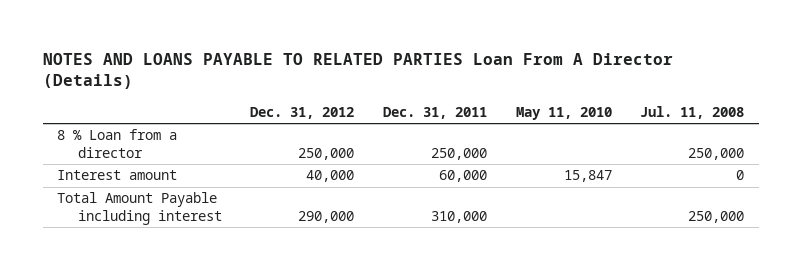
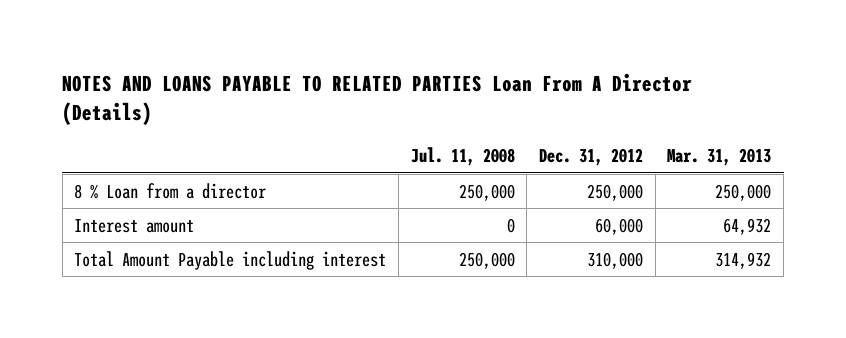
[383,106,488,119] Dec. 31, 2011 -> none
[515,106,612,120] May 11, 2010 -> none
none -> [667,148,772,167] Mar. 31, 2013
[306,170,355,183] 40,000 -> [595,217,644,235] 60,000
[298,210,355,223] 290,000 -> [587,251,644,269] 310,000

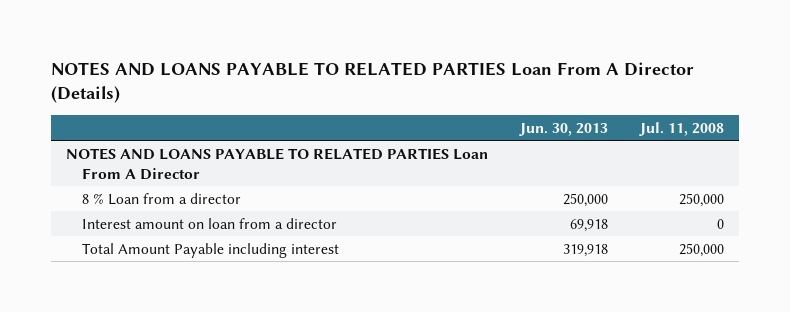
[539,148,644,167] Dec. 31, 2012 -> none
[667,148,772,167] Mar. 31, 2013 -> none
none -> [518,122,608,136] Jun. 30, 2013
none -> [66,147,489,180] NOTES AND LOANS PAYABLE TO RELATED PARTIES Loan From A Director
[74,218,195,233] Interest amount -> none
none -> [82,217,338,229] Interest amount on loan from a director

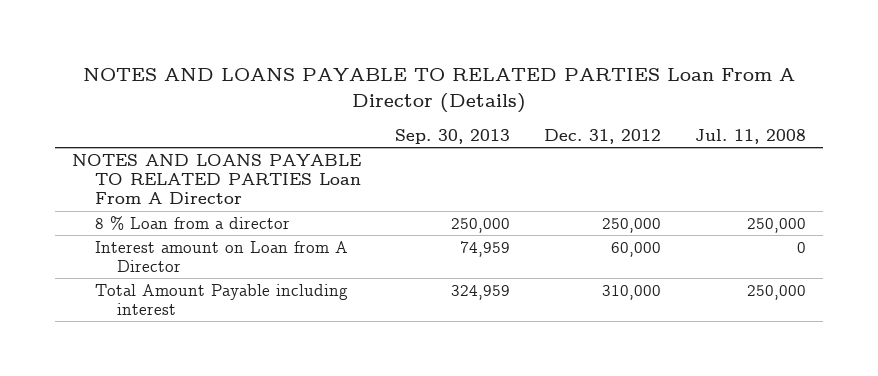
[518,122,608,136] Jun. 30, 2013 -> none
none -> [394,128,510,144] Sep. 30, 2013
none -> [543,128,661,144] Dec. 31, 2012
[82,217,338,229] Interest amount on loan from a director -> [94,240,348,272] Interest amount on Loan from A Director

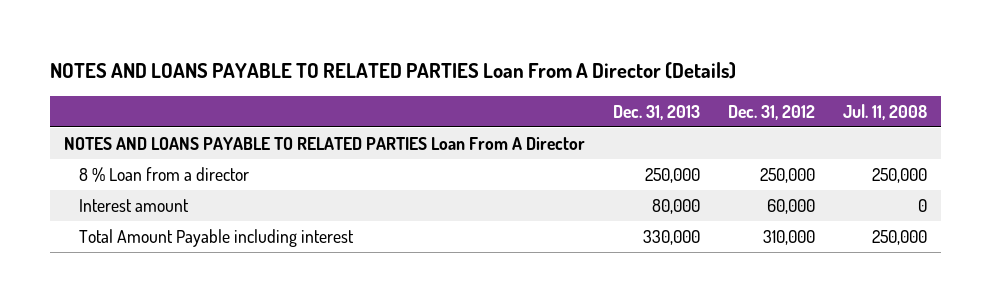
[394,128,510,144] Sep. 30, 2013 -> none
none -> [613,104,701,120] Dec. 31, 2013
[94,240,348,272] Interest amount on Loan from A Director -> none
none -> [78,199,189,213] Interest amount

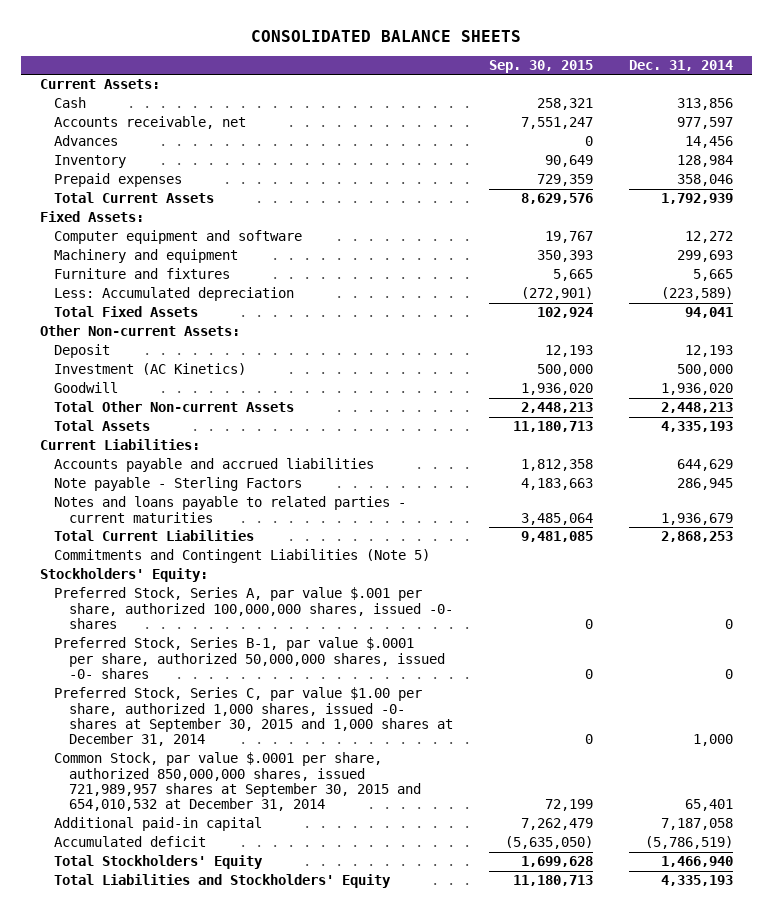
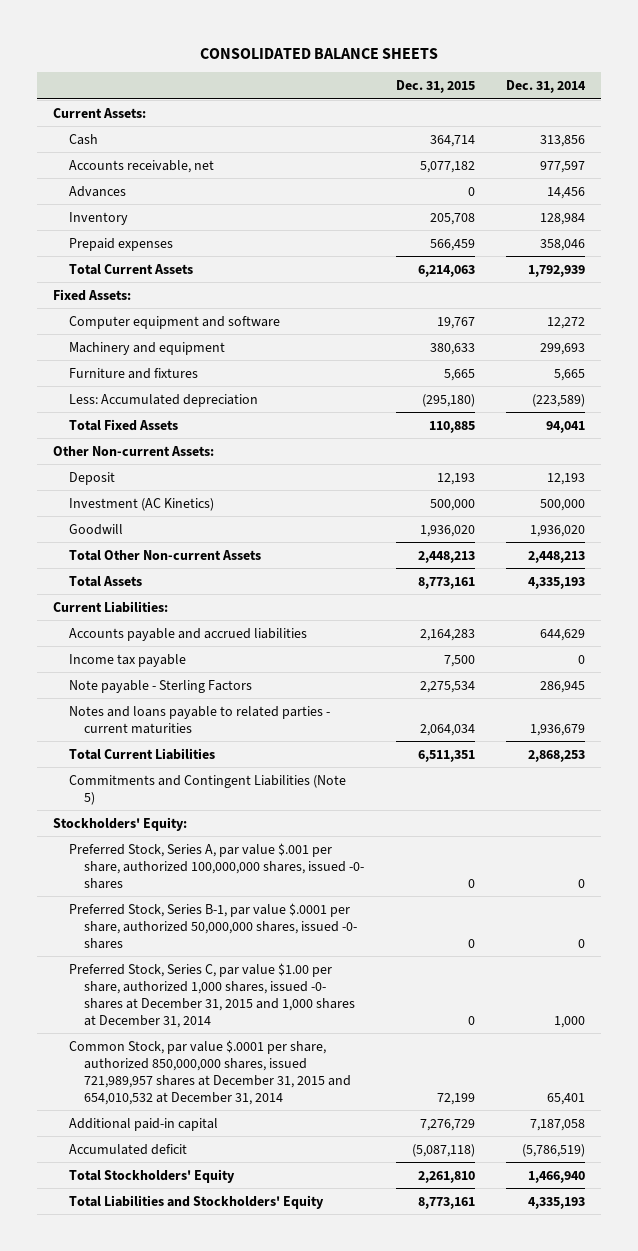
[489,59,594,73] Sep. 30, 2015 -> none
none -> [395,80,475,94] Dec. 31, 2015
none -> [68,653,186,667] Income tax payable
[54,687,453,747] Preferred Stock, Series C, par value $1.00 per share, authorized 1,000 shares, issued -0- shares at September 30, 2015 and 1,000 shares at December 31, 2014 -> [68,962,356,1028] Preferred Stock, Series C, par value $1.00 per share, authorized 1,000 shares, issued -0- shares at December 31, 2015 and 1,000 shares at December 31, 2014
[54,752,421,812] Common Stock, par value $.0001 per share, authorized 850,000,000 shares, issued 721,989,957 shares at September 30, 2015 and 654,010,532 at December 31, 2014 -> [68,1039,352,1105] Common Stock, par value $.0001 per share, authorized 850,000,000 shares, issued 721,989,957 shares at December 31, 2015 and 654,010,532 at December 31, 2014

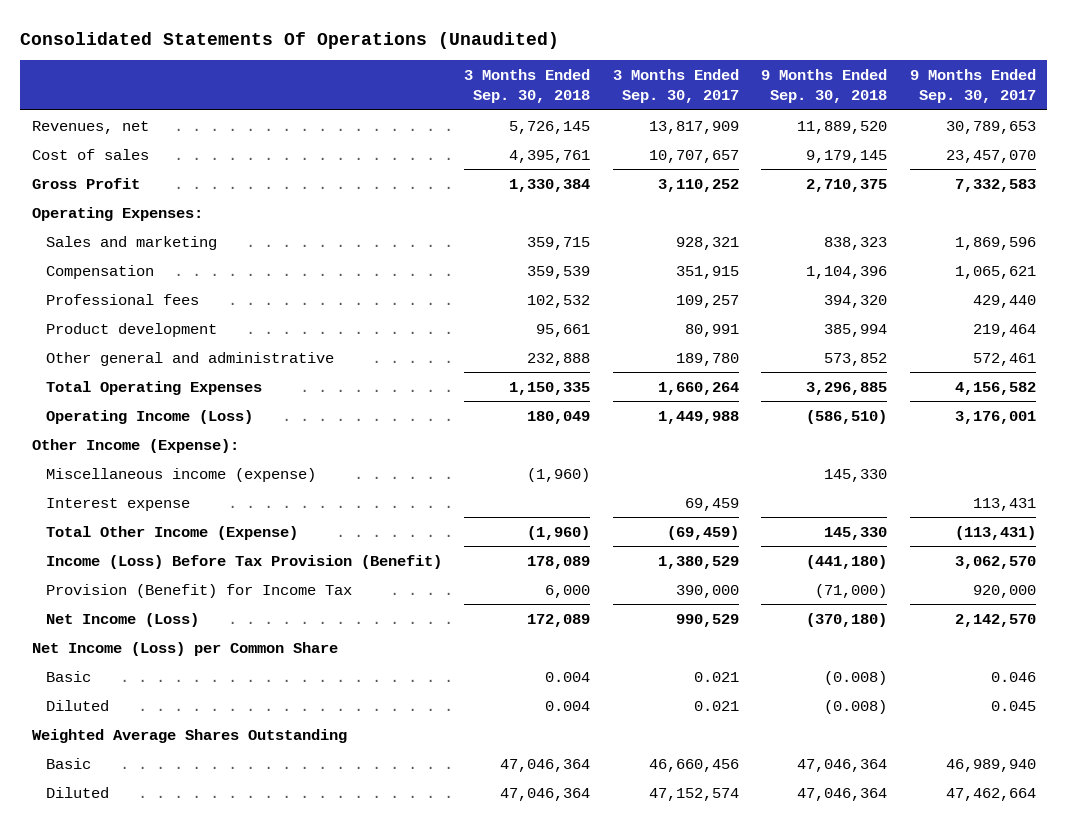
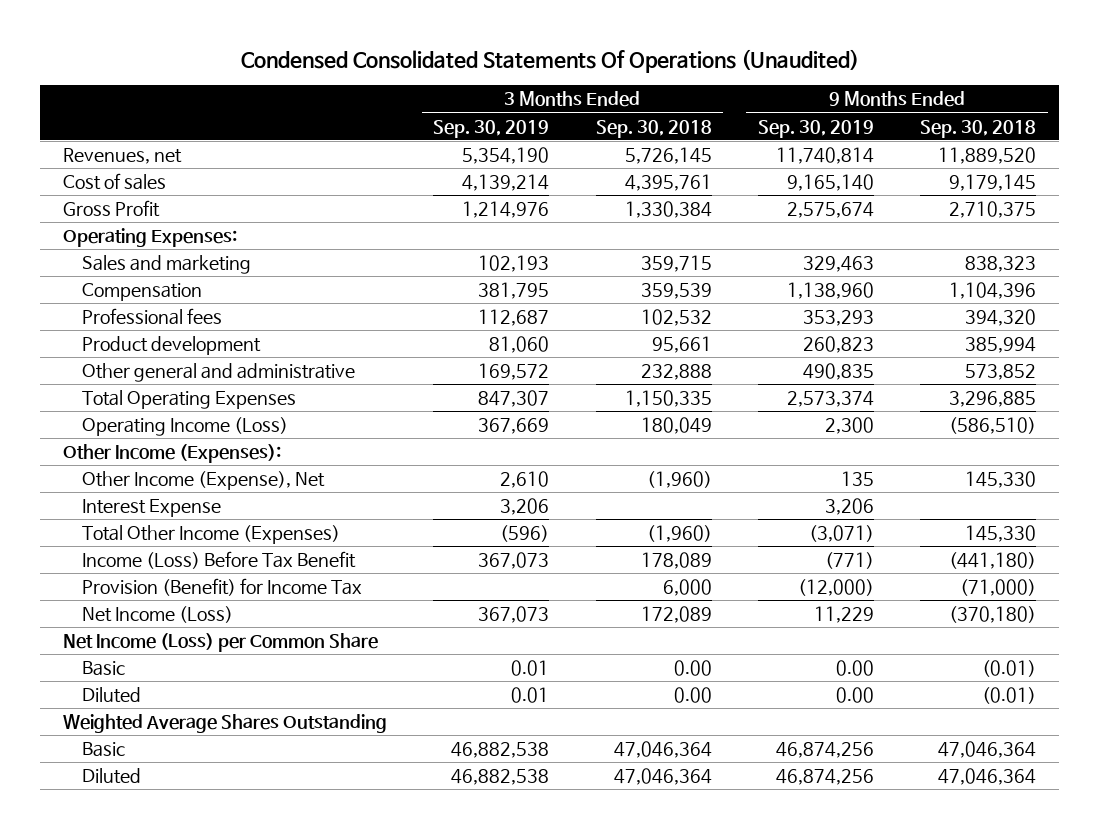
[20,31,560,49] Consolidated Statements Of Operations (Unaudited) -> [240,49,859,74] Condensed Consolidated Statements Of Operations (Unaudited)
[612,69,739,104] 3 Months Ended Sep. 30, 2017 -> none
[910,69,1037,104] 9 Months Ended Sep. 30, 2017 -> none
none -> [433,119,550,138] Sep. 30, 2019
none -> [757,119,874,138] Sep. 30, 2019
[31,438,239,453] Other Income (Expense): -> [62,444,281,464] Other Income (Expenses):
[45,467,316,482] Miscellaneous income (expense) -> [81,471,325,491] Other Income (Expense), Net
[45,497,190,511] Interest expense -> [81,499,221,518] Interest Expense
[45,525,298,540] Total Other Income (Expense) -> [81,525,340,545] Total Other Income (Expenses)
[45,554,442,569] Income (Loss) Before Tax Provision (Benefit) -> [81,551,356,570] Income (Loss) Before Tax Benefit
[545,671,591,682] 0.004 -> [673,660,712,677] 0.00
[824,670,888,685] (0.008) -> [982,660,1037,678] (0.01)
[545,700,591,711] 0.004 -> [673,687,712,704] 0.00
[824,699,888,714] (0.008) -> [982,687,1037,705] (0.01)

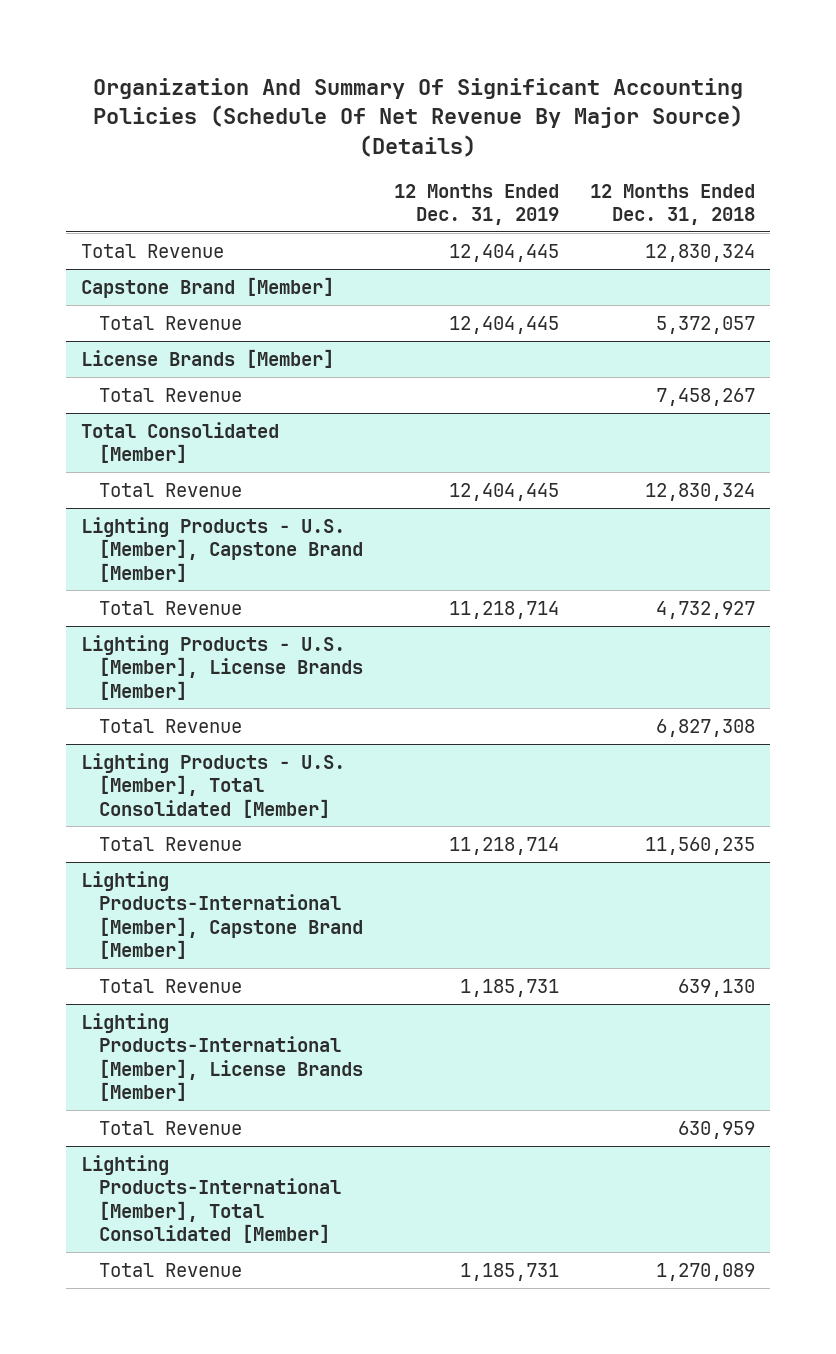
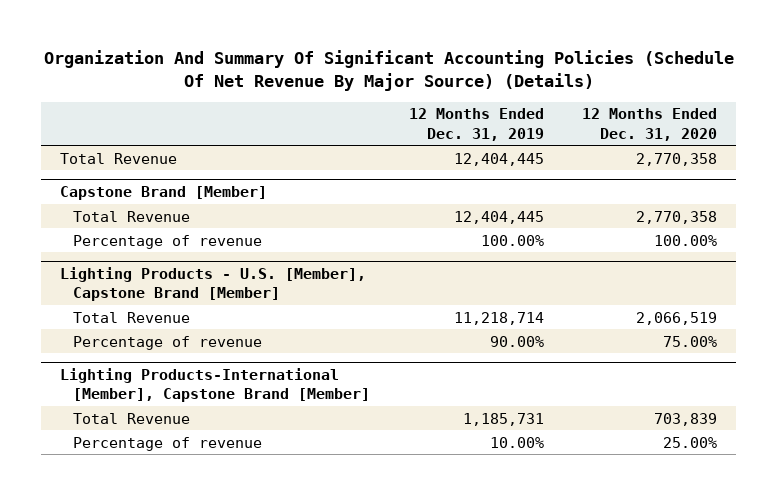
[589,183,755,225] 12 Months Ended Dec. 31, 2018 -> none
none -> [582,108,718,141] 12 Months Ended Dec. 31, 2020
[80,348,334,368] License Brands [Member] -> none
[99,387,243,402] Total Revenue -> none
[80,421,279,464] Total Consolidated [Member] -> none
[99,482,243,497] Total Revenue -> none
none -> [73,234,263,249] Percentage of revenue
[80,634,364,700] Lighting Products - U.S. [Member], License Brands [Member] -> none
[99,718,243,733] Total Revenue -> none
[80,752,345,818] Lighting Products - U.S. [Member], Total Consolidated [Member] -> none
[99,836,243,851] Total Revenue -> none
none -> [73,335,263,350] Percentage of revenue
[80,1012,364,1101] Lighting Products-International [Member], License Brands [Member] -> none
[99,1120,243,1135] Total Revenue -> none
[80,1154,342,1243] Lighting Products-International [Member], Total Consolidated [Member] -> none
[99,1262,243,1277] Total Revenue -> none
none -> [73,436,263,451] Percentage of revenue

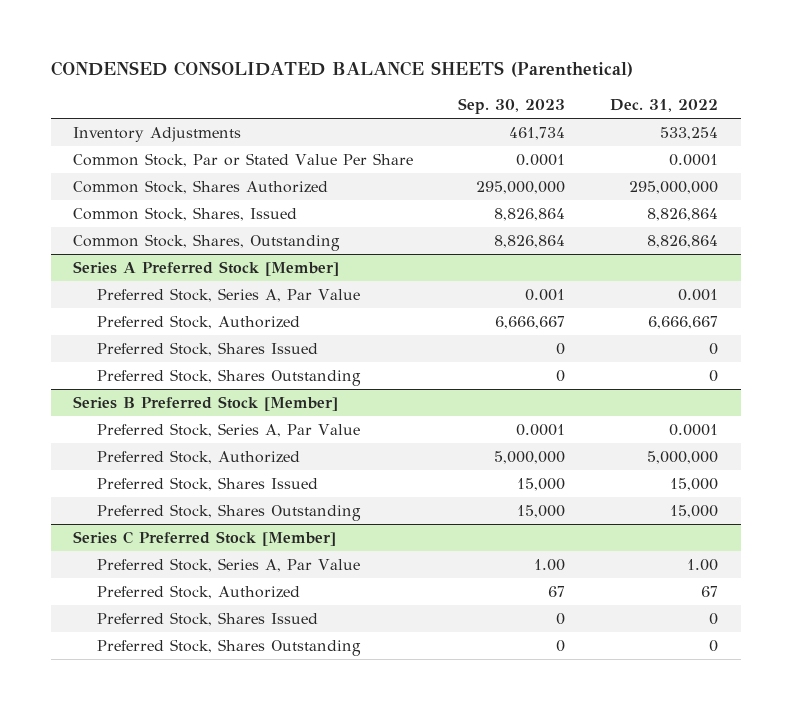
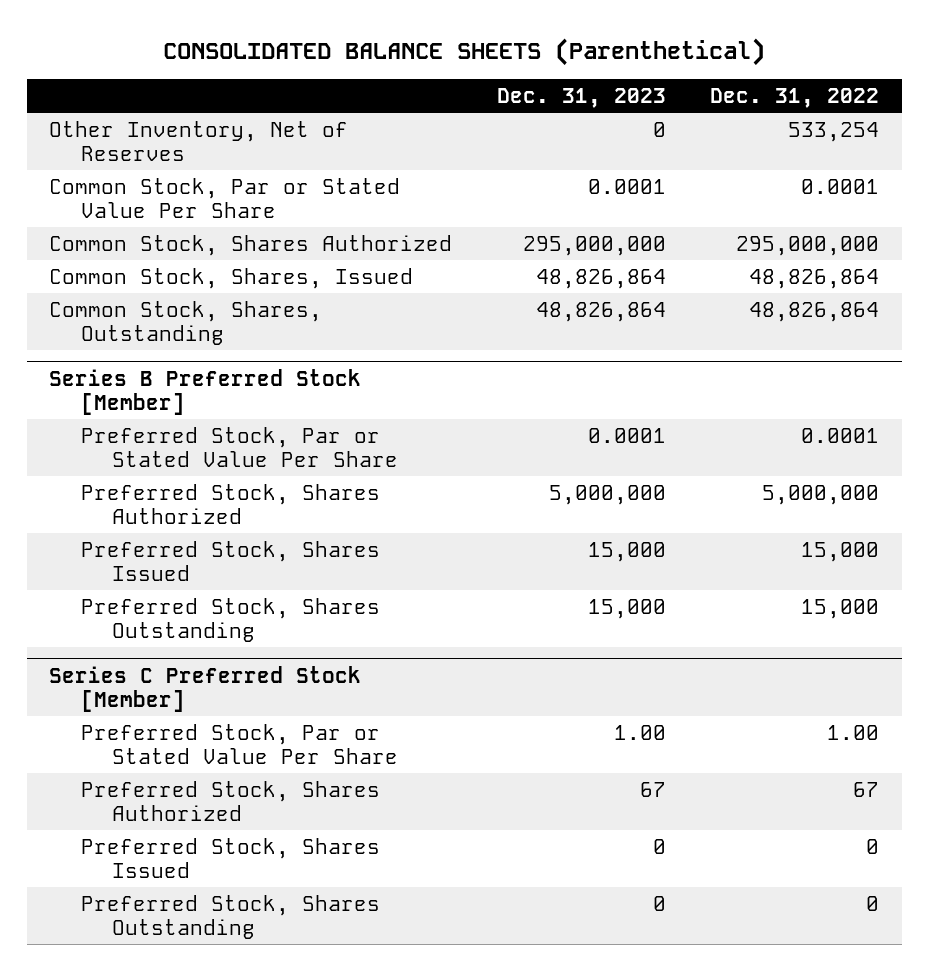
[50,61,633,78] CONDENSED CONSOLIDATED BALANCE SHEETS (Parenthetical) -> [163,37,766,66] CONSOLIDATED BALANCE SHEETS (Parenthetical)
[458,97,566,114] Sep. 30, 2023 -> none
none -> [496,88,666,109] Dec. 31, 2023
[73,127,242,143] Inventory Adjustments -> [49,120,349,161] Other Inventory, Net of Reserves
[73,261,340,277] Series A Preferred Stock [Member] -> none
[96,288,360,303] Preferred Stock, Series A, Par Value -> none
[96,315,300,330] Preferred Stock, Authorized -> none
[96,342,318,357] Preferred Stock, Shares Issued -> none
[96,369,361,387] Preferred Stock, Shares Outstanding -> none
[647,208,719,222] 8,826,864 -> [749,268,880,289] 48,826,864
[647,235,719,249] 8,826,864 -> [749,301,880,322] 48,826,864
[96,423,360,438] Preferred Stock, Series A, Par Value -> [80,426,398,467] Preferred Stock, Par or Stated Value Per Share
[96,450,300,465] Preferred Stock, Authorized -> [80,483,380,524] Preferred Stock, Shares Authorized
[96,558,360,573] Preferred Stock, Series A, Par Value -> [80,723,398,764] Preferred Stock, Par or Stated Value Per Share
[96,585,300,600] Preferred Stock, Authorized -> [80,780,380,821] Preferred Stock, Shares Authorized

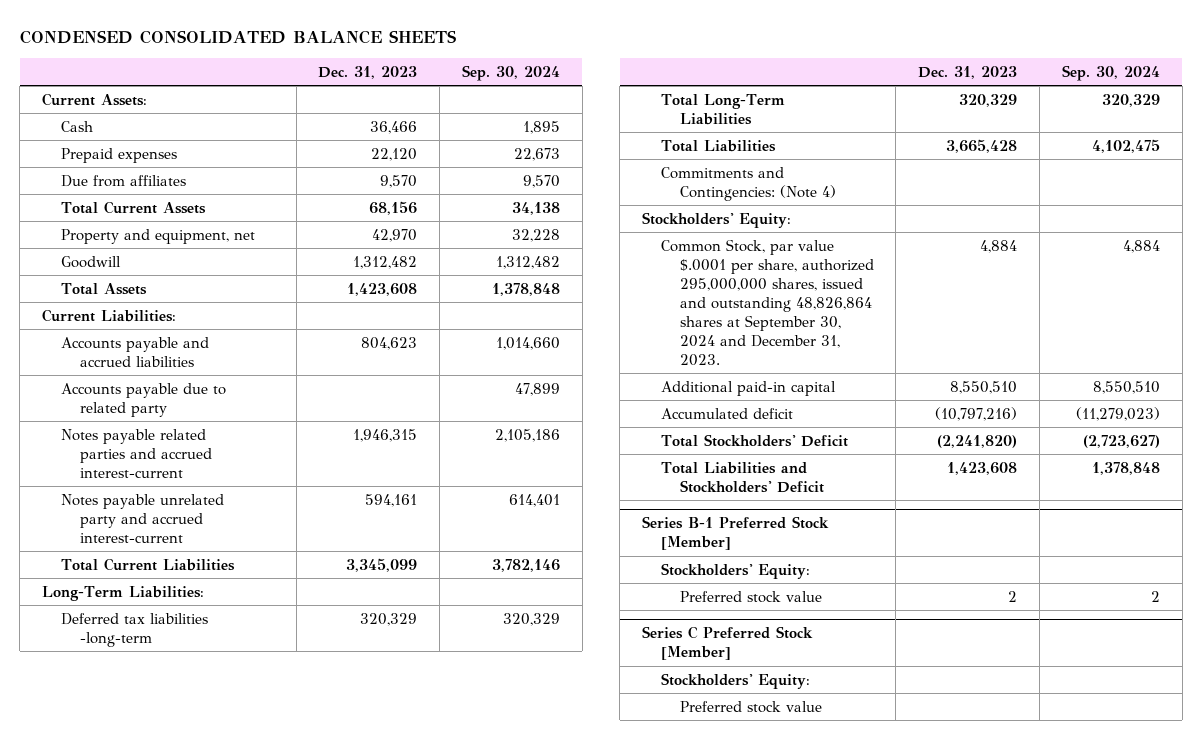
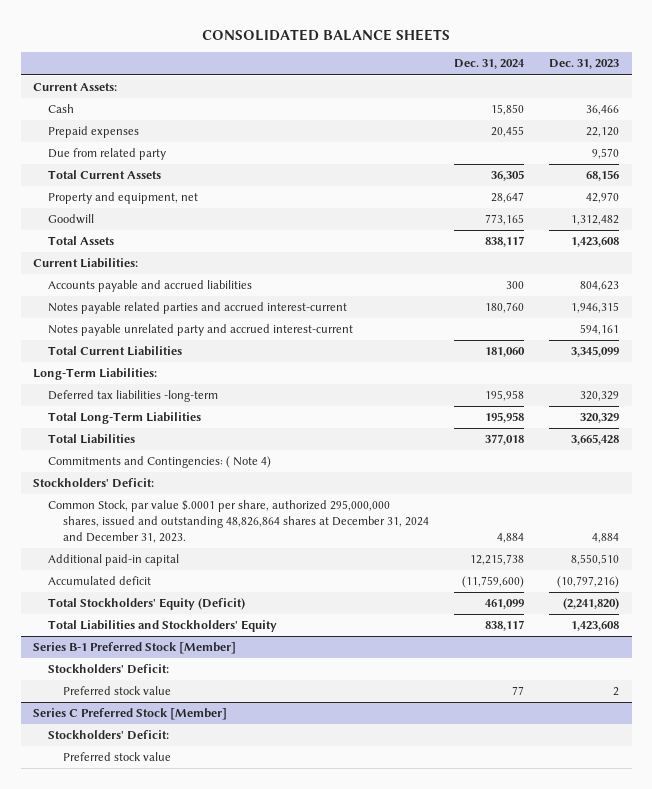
[19,29,456,44] CONDENSED CONSOLIDATED BALANCE SHEETS -> [202,28,451,41] CONSOLIDATED BALANCE SHEETS
[461,64,560,81] Sep. 30, 2024 -> none
none -> [454,59,526,70] Dec. 31, 2024
[60,174,186,187] Due from affiliates -> [48,148,167,161] Due from related party
[60,382,226,417] Accounts payable due to related party -> none
[660,166,836,201] Commitments and Contingencies: (Note 4) -> [48,456,272,469] Commitments and Contingencies: ( Note 4)
[641,211,791,228] Stockholders' Equity: -> [32,478,154,489] Stockholders' Deficit:
[660,238,874,366] Common Stock, par value $.0001 per share, authorized 295,000,000 shares, issued and outstanding 48,826,864 shares at September 30, 2024 and December 31, 2023. -> [48,500,430,543] Common Stock, par value $.0001 per share, authorized 295,000,000 shares, issued and outstanding 48,826,864 shares at December 31, 2024 and December 31, 2023.
[660,433,848,447] Total Stockholders' Deficit -> [48,598,246,611] Total Stockholders' Equity (Deficit)
[660,461,824,493] Total Liabilities and Stockholders' Deficit -> [48,620,278,633] Total Liabilities and Stockholders' Equity
[660,562,810,579] Stockholders' Equity: -> [48,664,170,675] Stockholders' Deficit:
[660,672,810,689] Stockholders' Equity: -> [48,730,170,741] Stockholders' Deficit:

